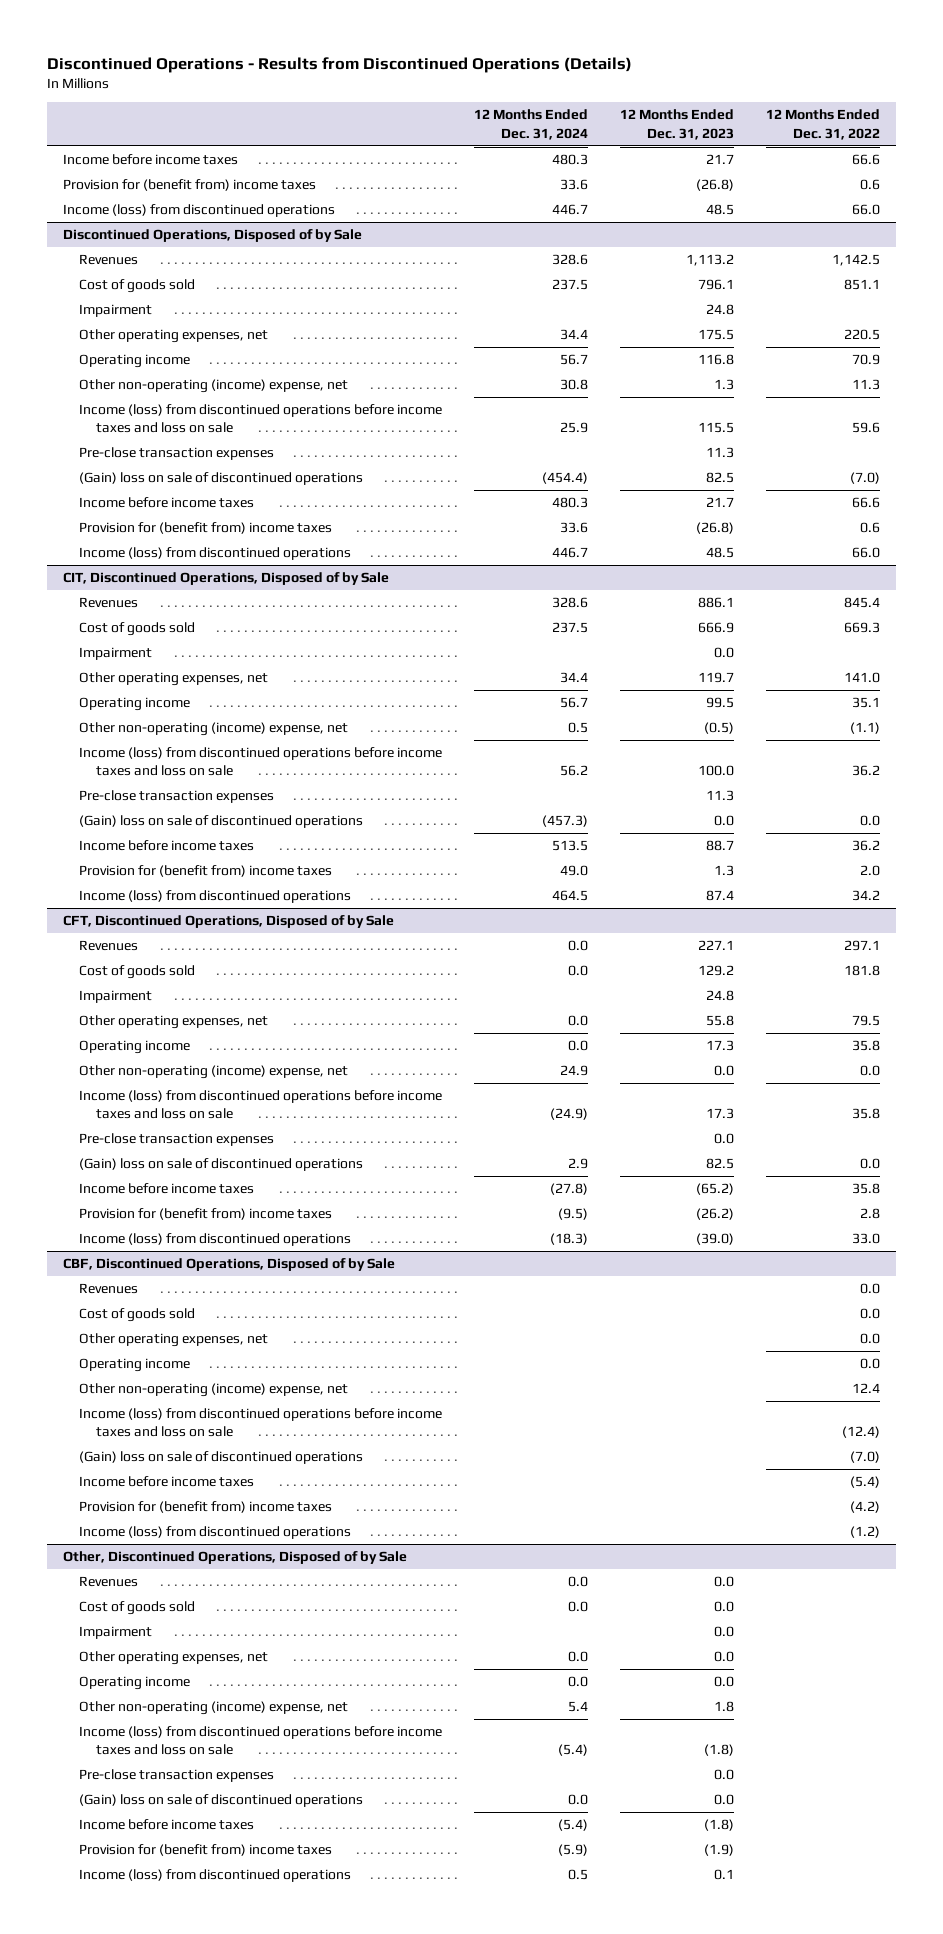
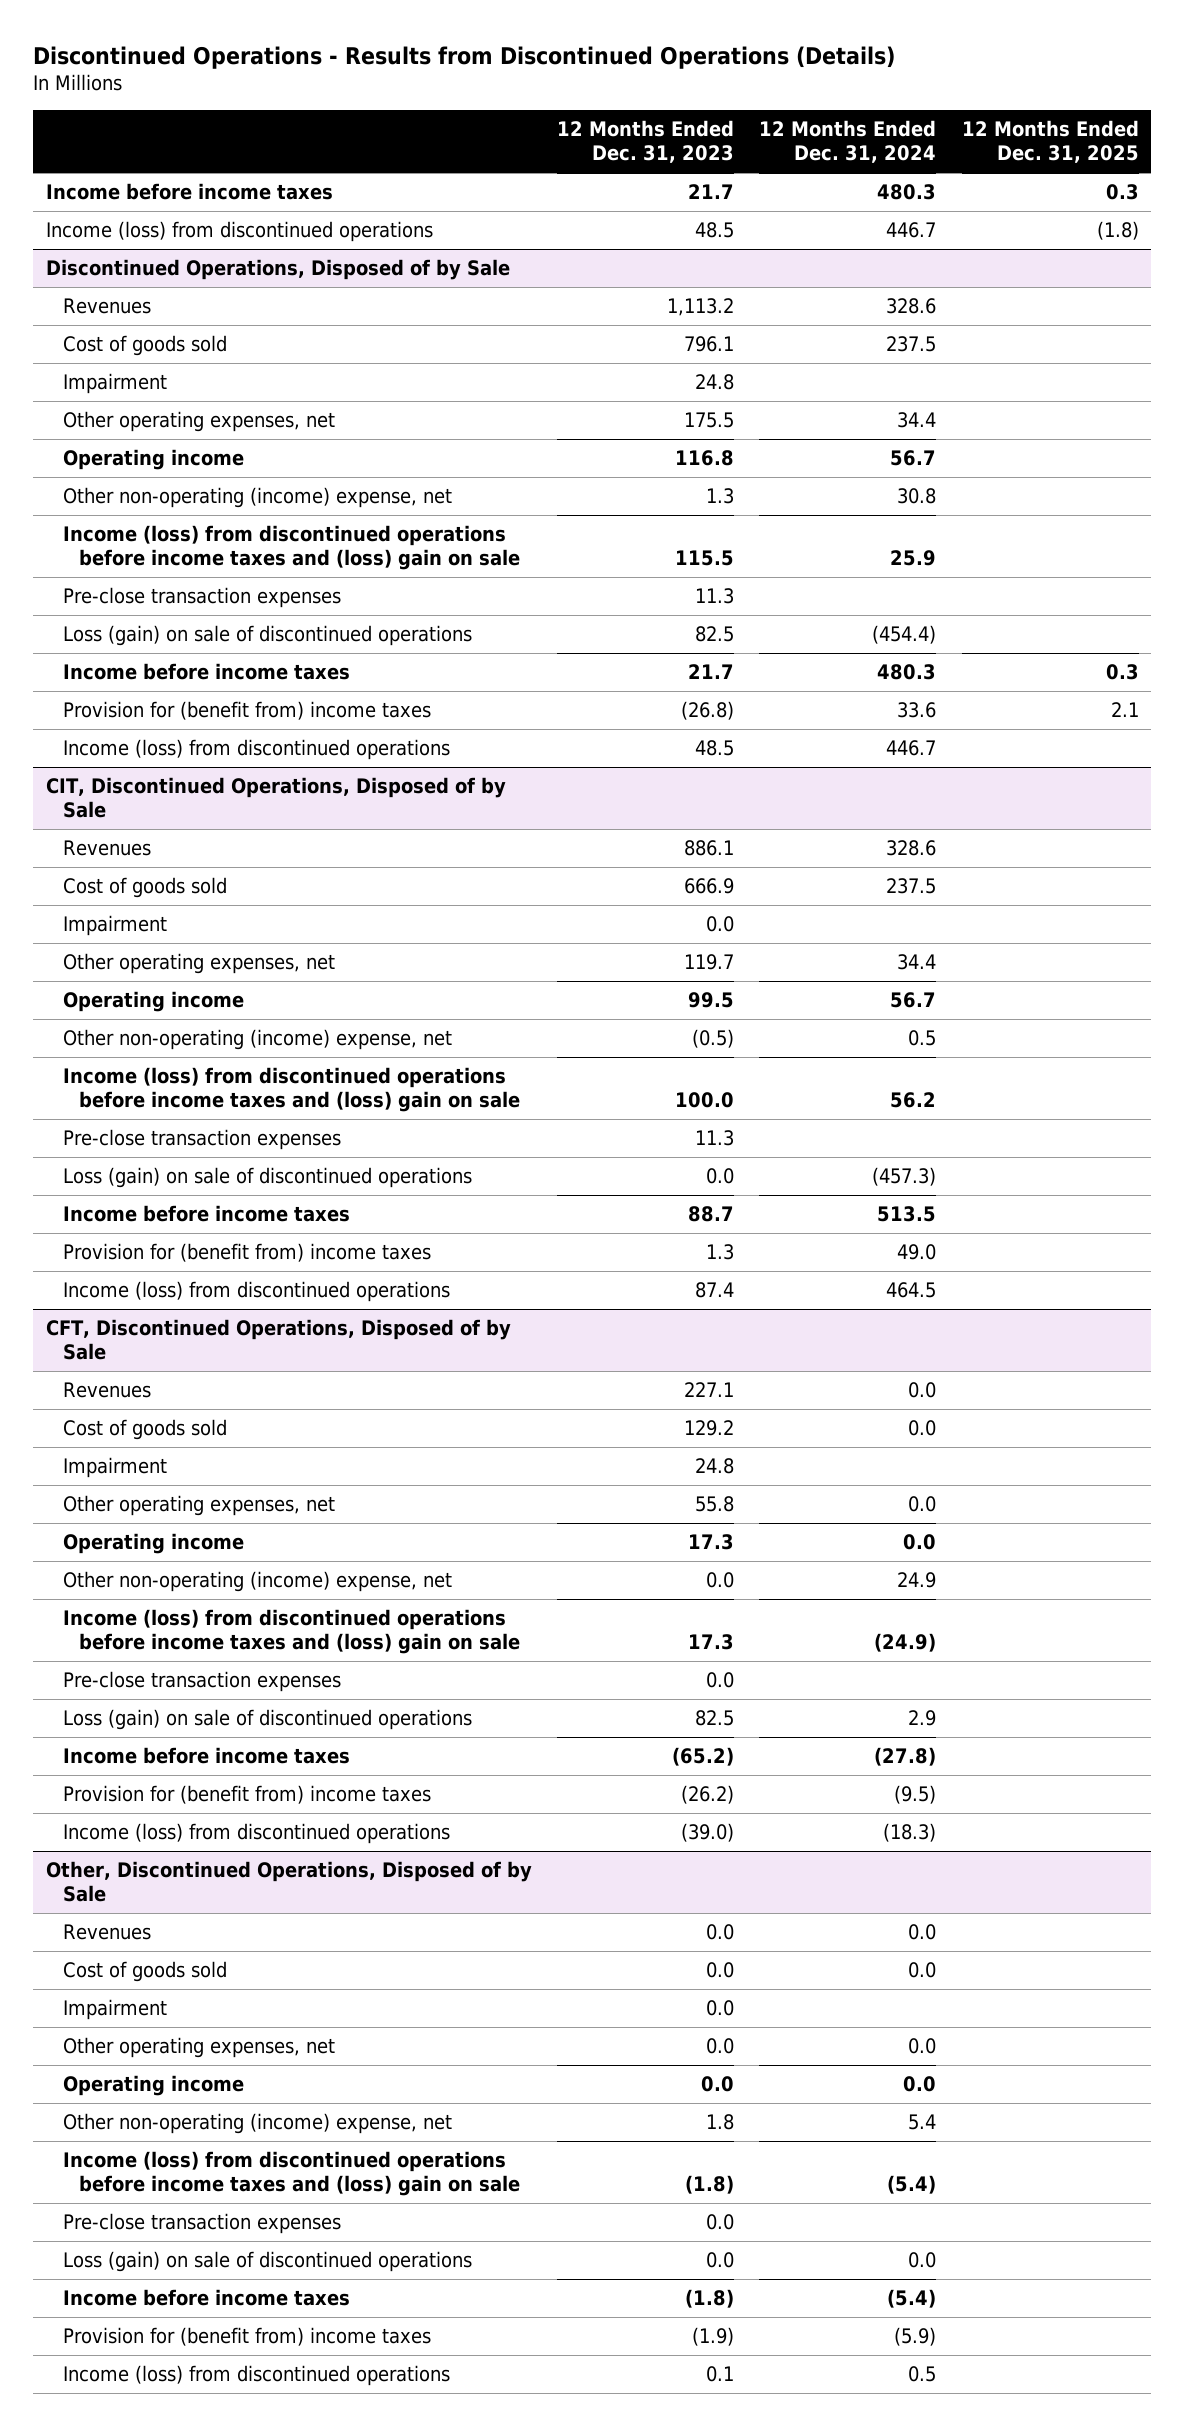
[766,109,881,140] 12 Months Ended Dec. 31, 2022 -> none
none -> [961,120,1139,164] 12 Months Ended Dec. 31, 2025
[62,179,316,192] Provision for (benefit from) income taxes -> none
[79,404,443,434] Income (loss) from discontinued operations before income taxes and loss on sale -> [62,524,521,571] Income (loss) from discontinued operations before income taxes and (loss) gain on sale
[79,472,364,486] (Gain) loss on sale of discontinued operations -> [62,624,472,646] Loss (gain) on sale of discontinued operations
[79,747,443,777] Income (loss) from discontinued operations before income taxes and loss on sale -> [62,1066,521,1113] Income (loss) from discontinued operations before income taxes and (loss) gain on sale
[79,815,364,829] (Gain) loss on sale of discontinued operations -> [62,1166,472,1188] Loss (gain) on sale of discontinued operations
[79,1090,443,1120] Income (loss) from discontinued operations before income taxes and loss on sale -> [62,1608,521,1655] Income (loss) from discontinued operations before income taxes and (loss) gain on sale
[79,1158,364,1172] (Gain) loss on sale of discontinued operations -> [62,1708,472,1730] Loss (gain) on sale of discontinued operations
[62,1258,395,1272] CBF, Discontinued Operations, Disposed of by Sale -> none
[79,1283,139,1295] Revenues -> none
[79,1308,196,1323] Cost of goods sold -> none
[79,1333,269,1348] Other operating expenses, net -> none
[79,1358,191,1373] Operating income -> none
[79,1383,349,1398] Other non-operating (income) expense, net -> none
[79,1408,443,1438] Income (loss) from discontinued operations before income taxes and loss on sale -> none
[79,1451,364,1465] (Gain) loss on sale of discontinued operations -> none
[79,1476,255,1488] Income before income taxes -> none
[79,1501,333,1514] Provision for (benefit from) income taxes -> none
[79,1526,352,1540] Income (loss) from discontinued operations -> none
[79,1726,443,1756] Income (loss) from discontinued operations before income taxes and loss on sale -> [62,2150,521,2197] Income (loss) from discontinued operations before income taxes and (loss) gain on sale
[79,1794,364,1808] (Gain) loss on sale of discontinued operations -> [62,2250,472,2272] Loss (gain) on sale of discontinued operations

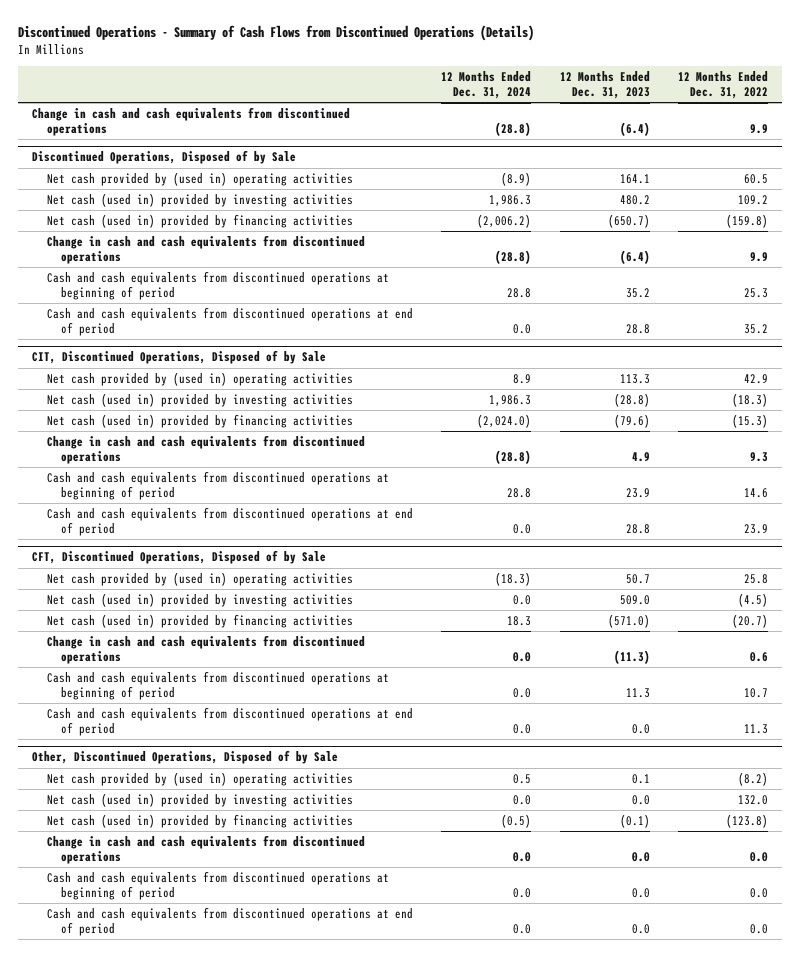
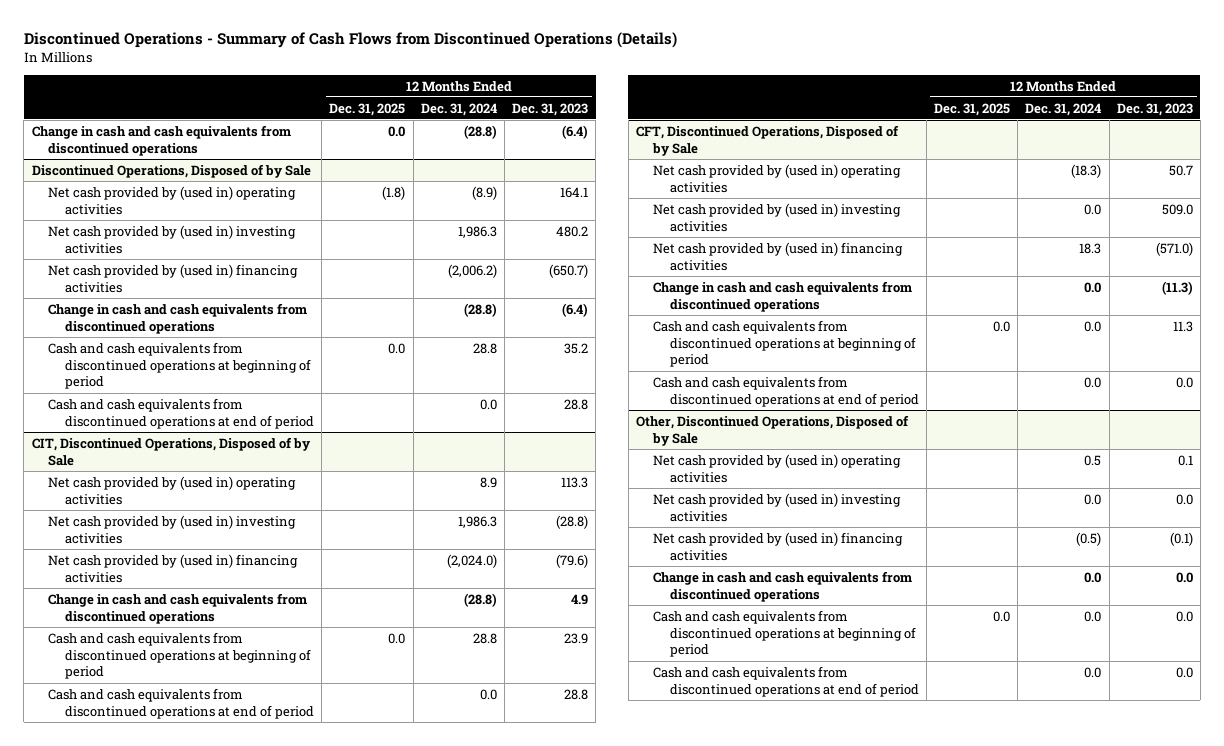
[677,70,768,99] 12 Months Ended Dec. 31, 2022 -> none
none -> [329,102,406,116] Dec. 31, 2025
[46,192,353,207] Net cash (used in) provided by investing activities -> [48,224,297,254] Net cash provided by (used in) investing activities
[46,213,353,228] Net cash (used in) provided by financing activities -> [48,263,299,293] Net cash provided by (used in) financing activities
[46,392,353,407] Net cash (used in) provided by investing activities -> [48,514,297,544] Net cash provided by (used in) investing activities
[46,413,353,428] Net cash (used in) provided by financing activities -> [48,553,299,583] Net cash provided by (used in) financing activities
[46,592,353,607] Net cash (used in) provided by investing activities -> [652,202,901,232] Net cash provided by (used in) investing activities
[46,613,353,628] Net cash (used in) provided by financing activities -> [652,241,903,271] Net cash provided by (used in) financing activities
[46,792,353,807] Net cash (used in) provided by investing activities -> [652,492,901,522] Net cash provided by (used in) investing activities
[46,813,353,828] Net cash (used in) provided by financing activities -> [652,531,903,561] Net cash provided by (used in) financing activities

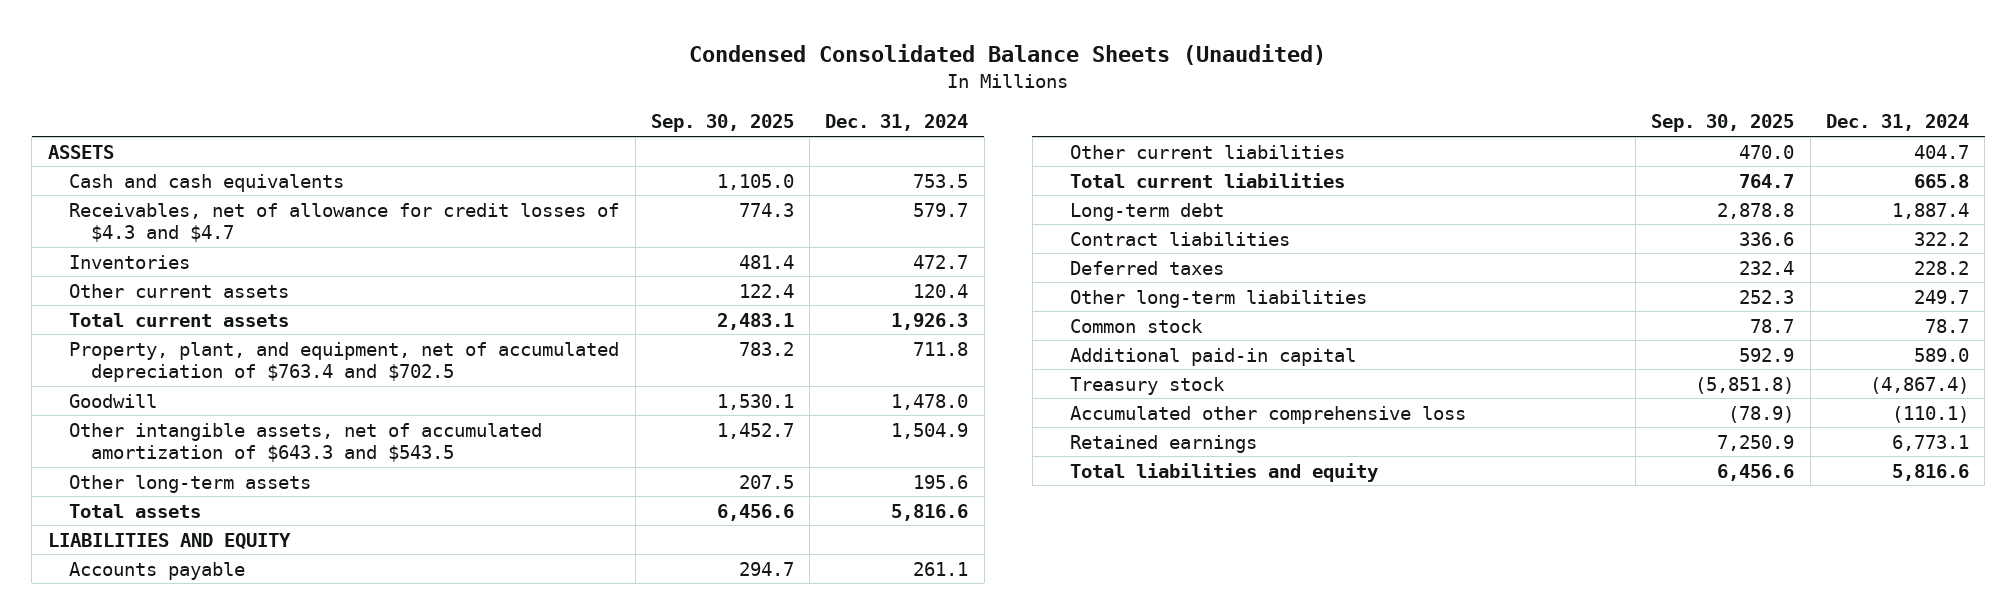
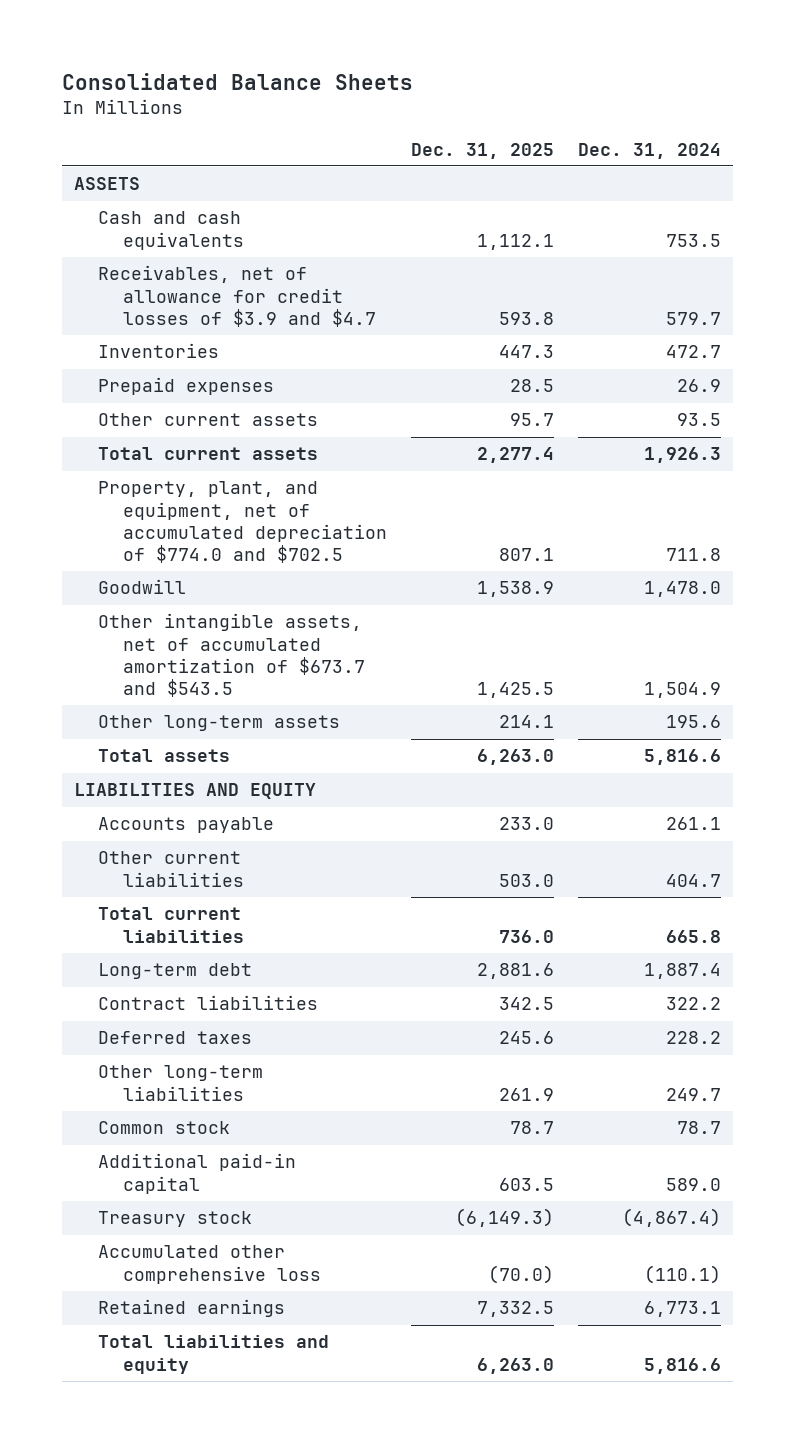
[689,43,1327,65] Condensed Consolidated Balance Sheets (Unaudited) -> [61,72,413,90] Consolidated Balance Sheets
[650,114,794,133] Sep. 30, 2025 -> none
none -> [410,142,554,159] Dec. 31, 2025
[69,202,620,243] Receivables, net of allowance for credit losses of $4.3 and $4.7 -> [98,265,376,327] Receivables, net of allowance for credit losses of $3.9 and $4.7
none -> [98,377,275,396] Prepaid expenses
[913,283,969,298] 120.4 -> [676,413,721,427] 93.5
[69,341,620,383] Property, plant, and equipment, net of accumulated depreciation of $763.4 and $702.5 -> [98,481,387,563] Property, plant, and equipment, net of accumulated depreciation of $774.0 and $702.5
[69,422,543,463] Other intangible assets, net of accumulated amortization of $643.3 and $543.5 -> [98,613,365,697] Other intangible assets, net of accumulated amortization of $673.7 and $543.5

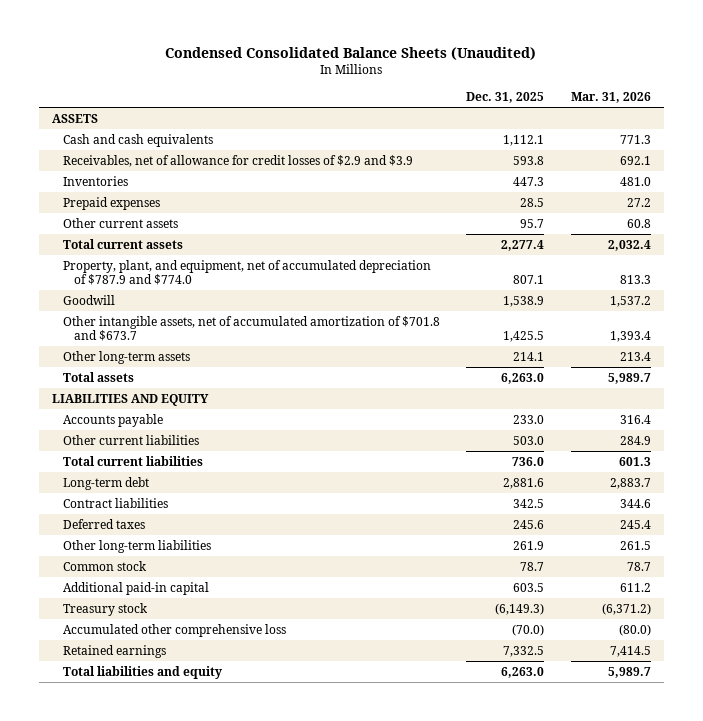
[61,72,413,90] Consolidated Balance Sheets -> [165,46,537,60] Condensed Consolidated Balance Sheets (Unaudited)
[577,142,721,159] Dec. 31, 2024 -> none
none -> [570,91,651,103] Mar. 31, 2026
[98,265,376,327] Receivables, net of allowance for credit losses of $3.9 and $4.7 -> [62,154,413,167] Receivables, net of allowance for credit losses of $2.9 and $3.9
[98,481,387,563] Property, plant, and equipment, net of accumulated depreciation of $774.0 and $702.5 -> [62,259,431,286] Property, plant, and equipment, net of accumulated depreciation of $787.9 and $774.0
[98,613,365,697] Other intangible assets, net of accumulated amortization of $673.7 and $543.5 -> [62,315,440,342] Other intangible assets, net of accumulated amortization of $701.8 and $673.7

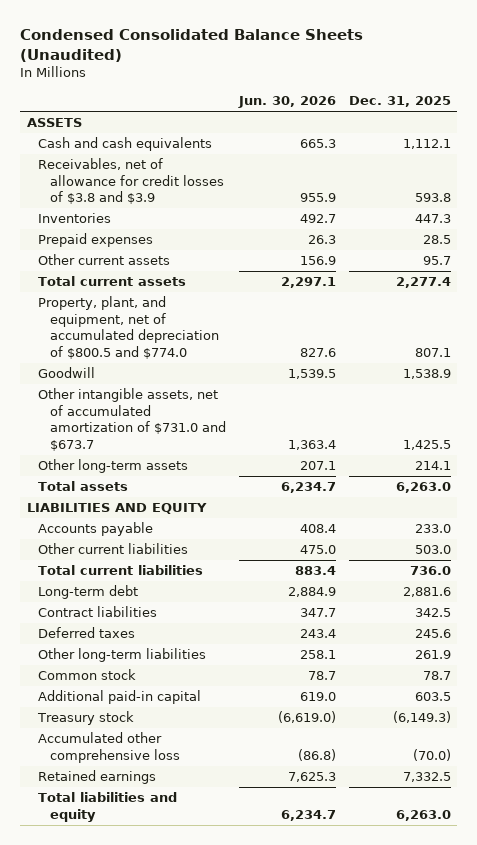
[570,91,651,103] Mar. 31, 2026 -> none
none -> [237,96,336,109] Jun. 30, 2026
[62,154,413,167] Receivables, net of allowance for credit losses of $2.9 and $3.9 -> [38,158,224,205] Receivables, net of allowance for credit losses of $3.8 and $3.9
[62,259,431,286] Property, plant, and equipment, net of accumulated depreciation of $787.9 and $774.0 -> [38,296,219,359] Property, plant, and equipment, net of accumulated depreciation of $800.5 and $774.0
[62,315,440,342] Other intangible assets, net of accumulated amortization of $701.8 and $673.7 -> [38,388,226,451] Other intangible assets, net of accumulated amortization of $731.0 and $673.7

